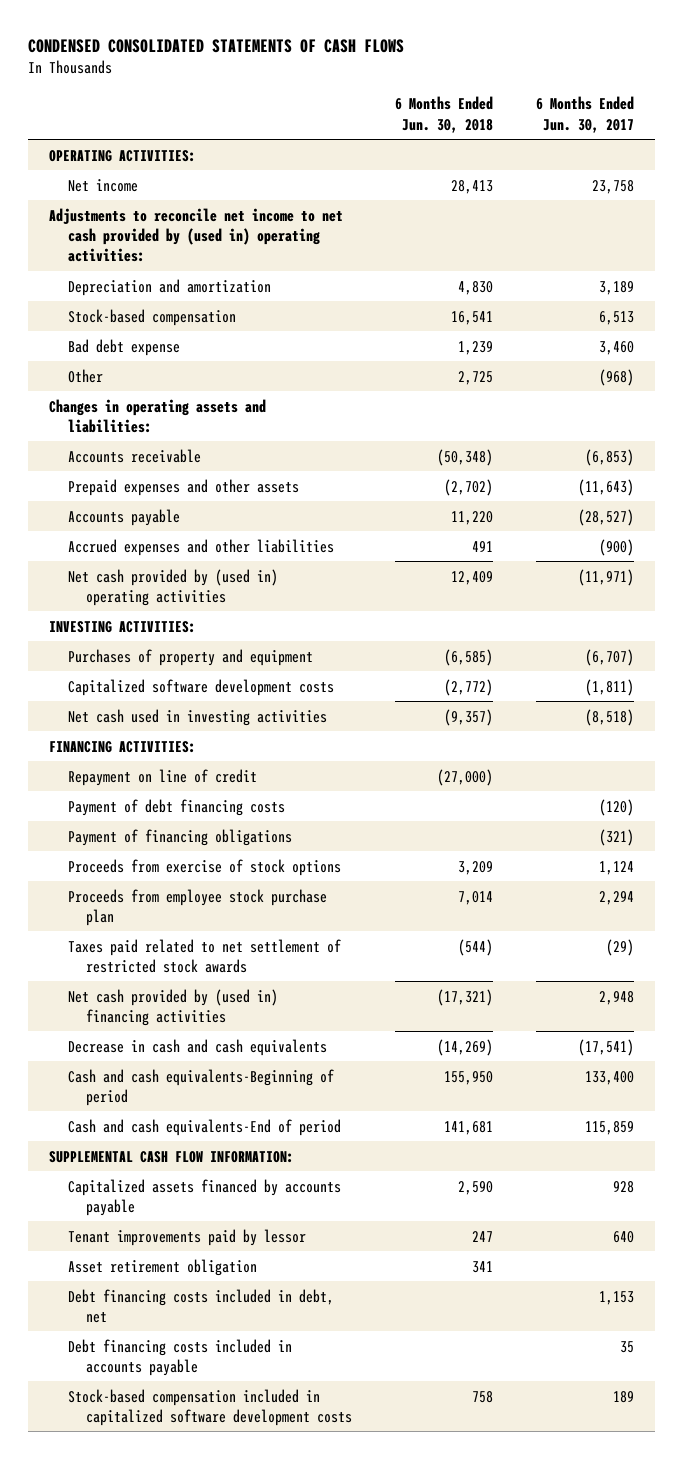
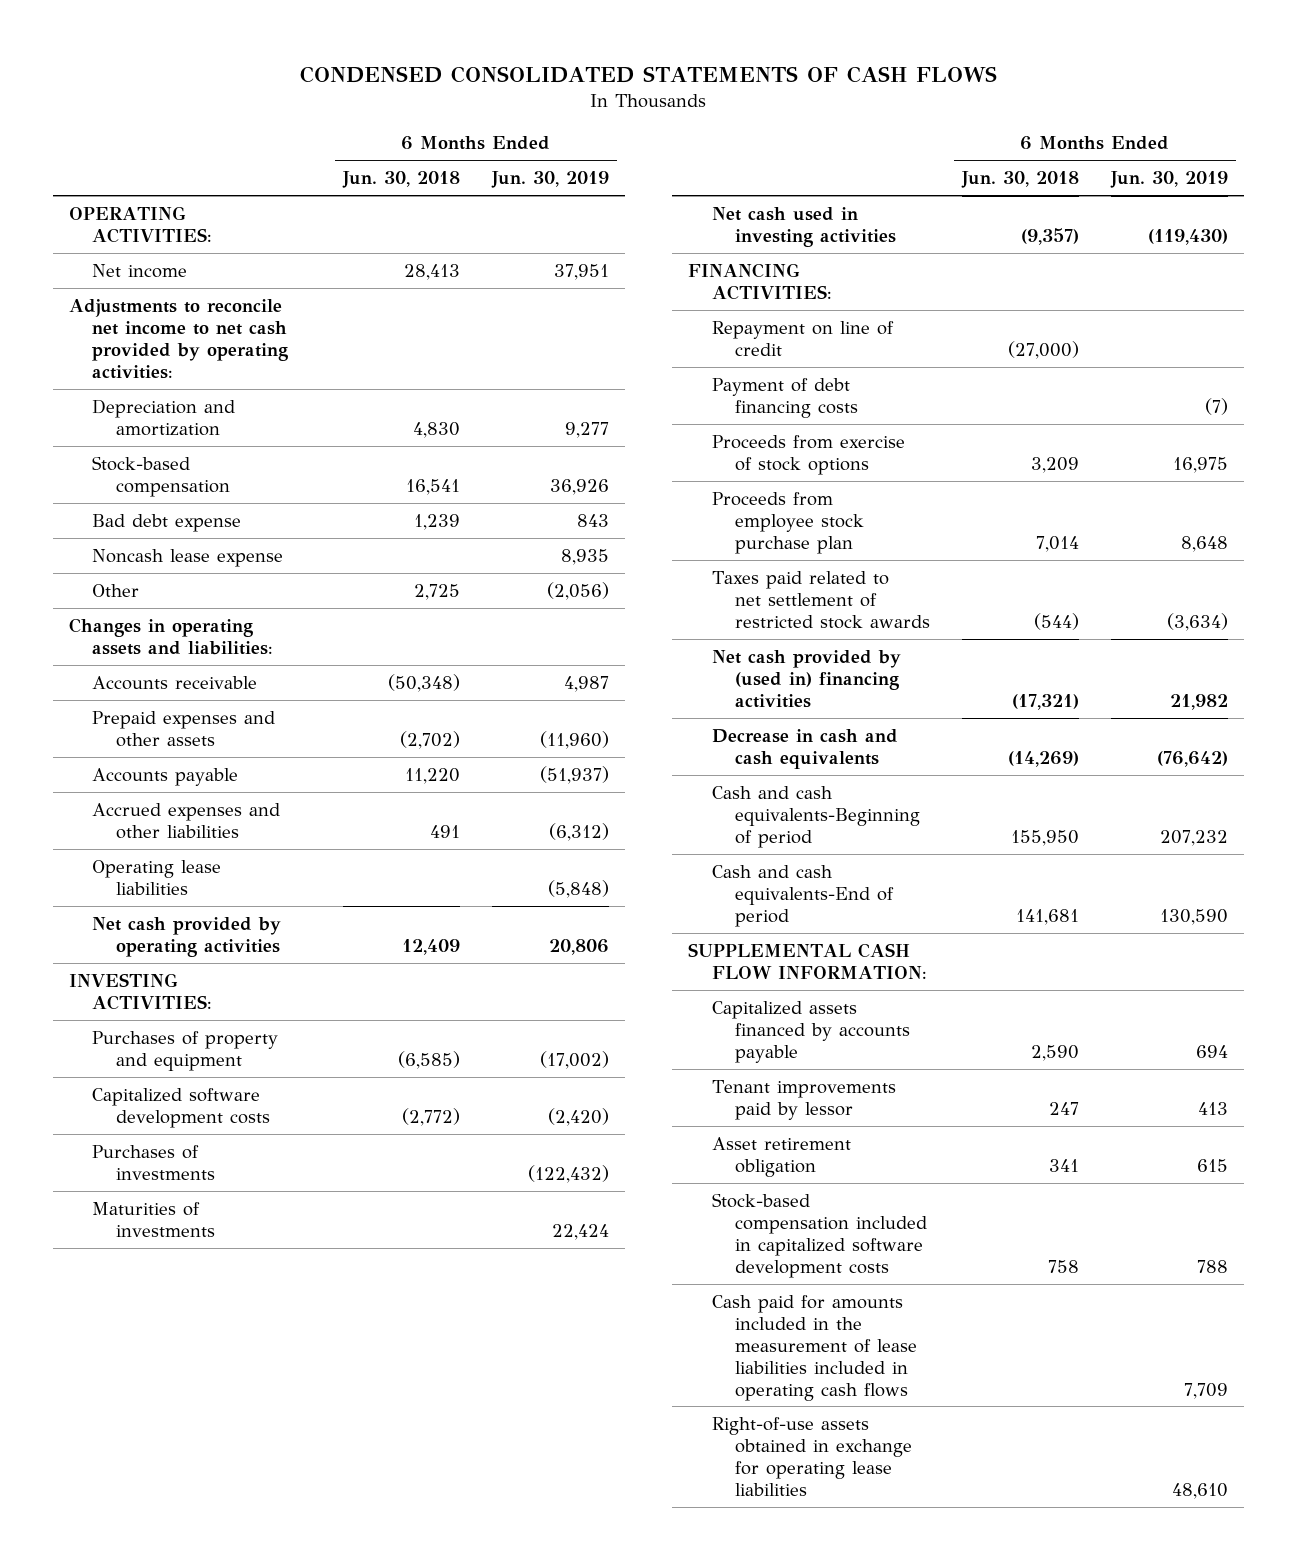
[536,96,635,133] 6 Months Ended Jun. 30, 2017 -> none
none -> [491,171,610,189] Jun. 30, 2019
[49,207,344,263] Adjustments to reconcile net income to net cash provided by (used in) operating activities: -> [68,298,289,379] Adjustments to reconcile net income to net cash provided by operating activities:
none -> [92,548,284,567] Noncash lease expense
none -> [92,859,222,895] Operating lease liabilities
[67,568,278,606] Net cash provided by (used in) operating activities -> [92,916,282,957] Net cash provided by operating activities
none -> [92,1144,216,1180] Purchases of investments
none -> [92,1201,216,1237] Maturities of investments
[67,828,292,846] Payment of financing obligations -> none
[67,1288,334,1323] Debt financing costs included in debt, net -> none
[67,1338,292,1376] Debt financing costs included in accounts payable -> none
none -> [711,1294,918,1401] Cash paid for amounts included in the measurement of lease liabilities included in operating cash flows
none -> [711,1416,913,1496] Right-of-use assets obtained in exchange for operating lease liabilities

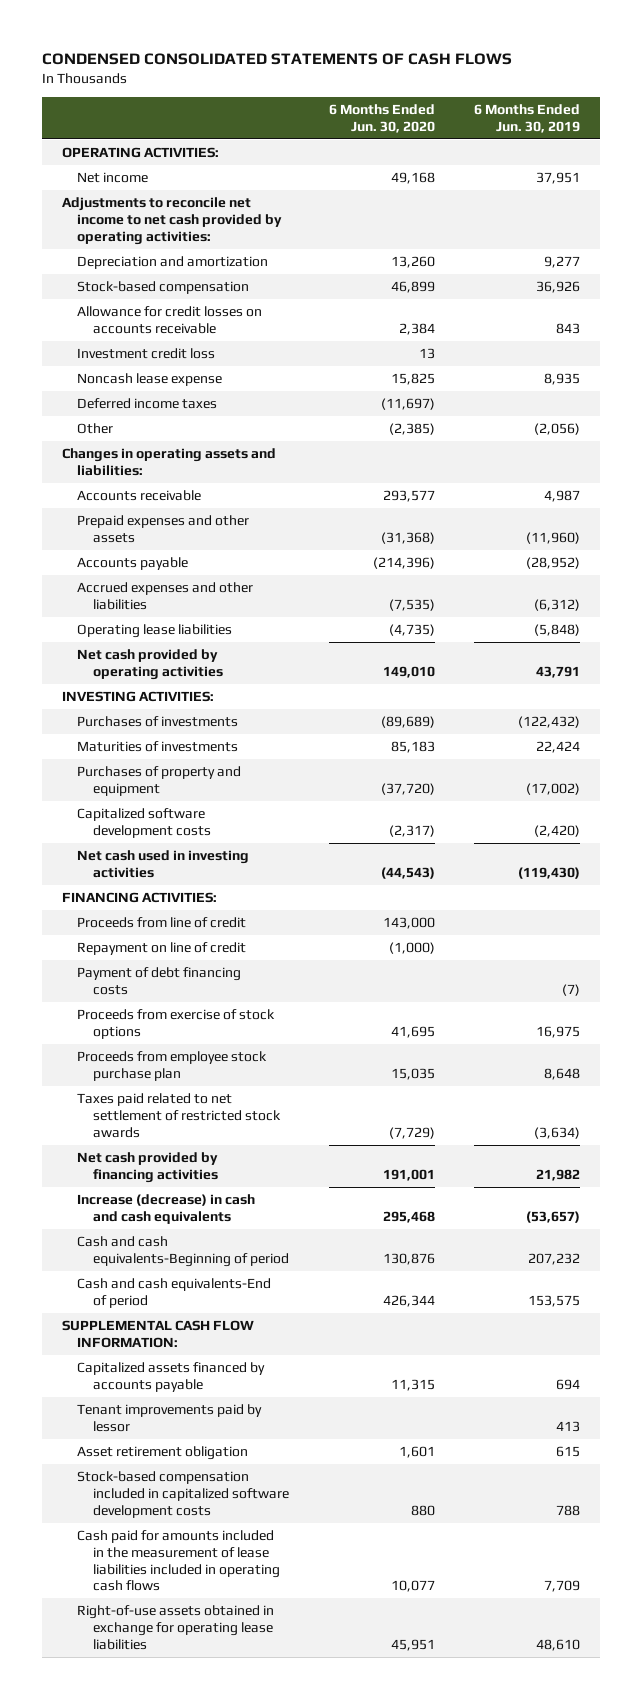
[342,171,461,189] Jun. 30, 2018 -> none
none -> [328,103,435,133] 6 Months Ended Jun. 30, 2020
[92,513,242,532] Bad debt expense -> [77,306,263,334] Allowance for credit losses on accounts receivable
none -> [77,348,216,360] Investment credit loss
none -> [77,398,218,410] Deferred income taxes
[540,765,610,784] (51,937) -> [526,557,581,570] (28,952)
[549,938,610,955] 20,806 -> [536,665,581,678] 43,791
[92,1030,279,1071] Purchases of property and equipment -> [77,766,242,796] Purchases of property and equipment
[92,1087,271,1128] Capitalized software development costs -> [77,808,212,838] Capitalized software development costs
none -> [77,917,247,929] Proceeds from line of credit
[711,649,901,708] Net cash provided by (used in) financing activities -> [77,1152,219,1183] Net cash provided by financing activities
[711,728,898,769] Decrease in cash and cash equivalents -> [77,1194,256,1224] Increase (decrease) in cash and cash equivalents
[1157,750,1229,767] (76,642) -> [526,1210,581,1223] (53,657)
[1160,908,1229,925] 130,590 -> [528,1294,581,1307] 153,575

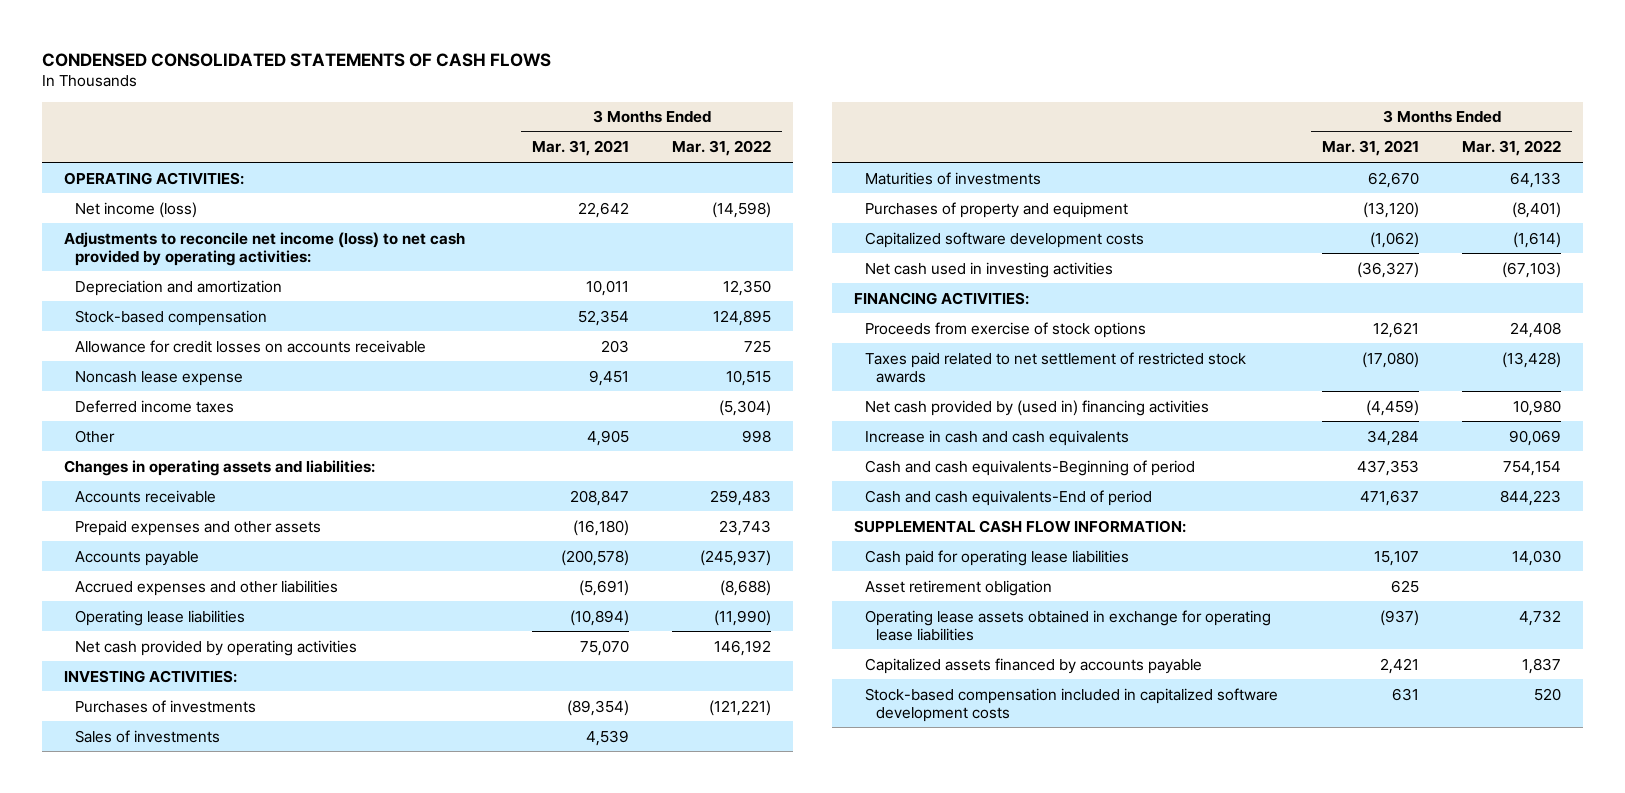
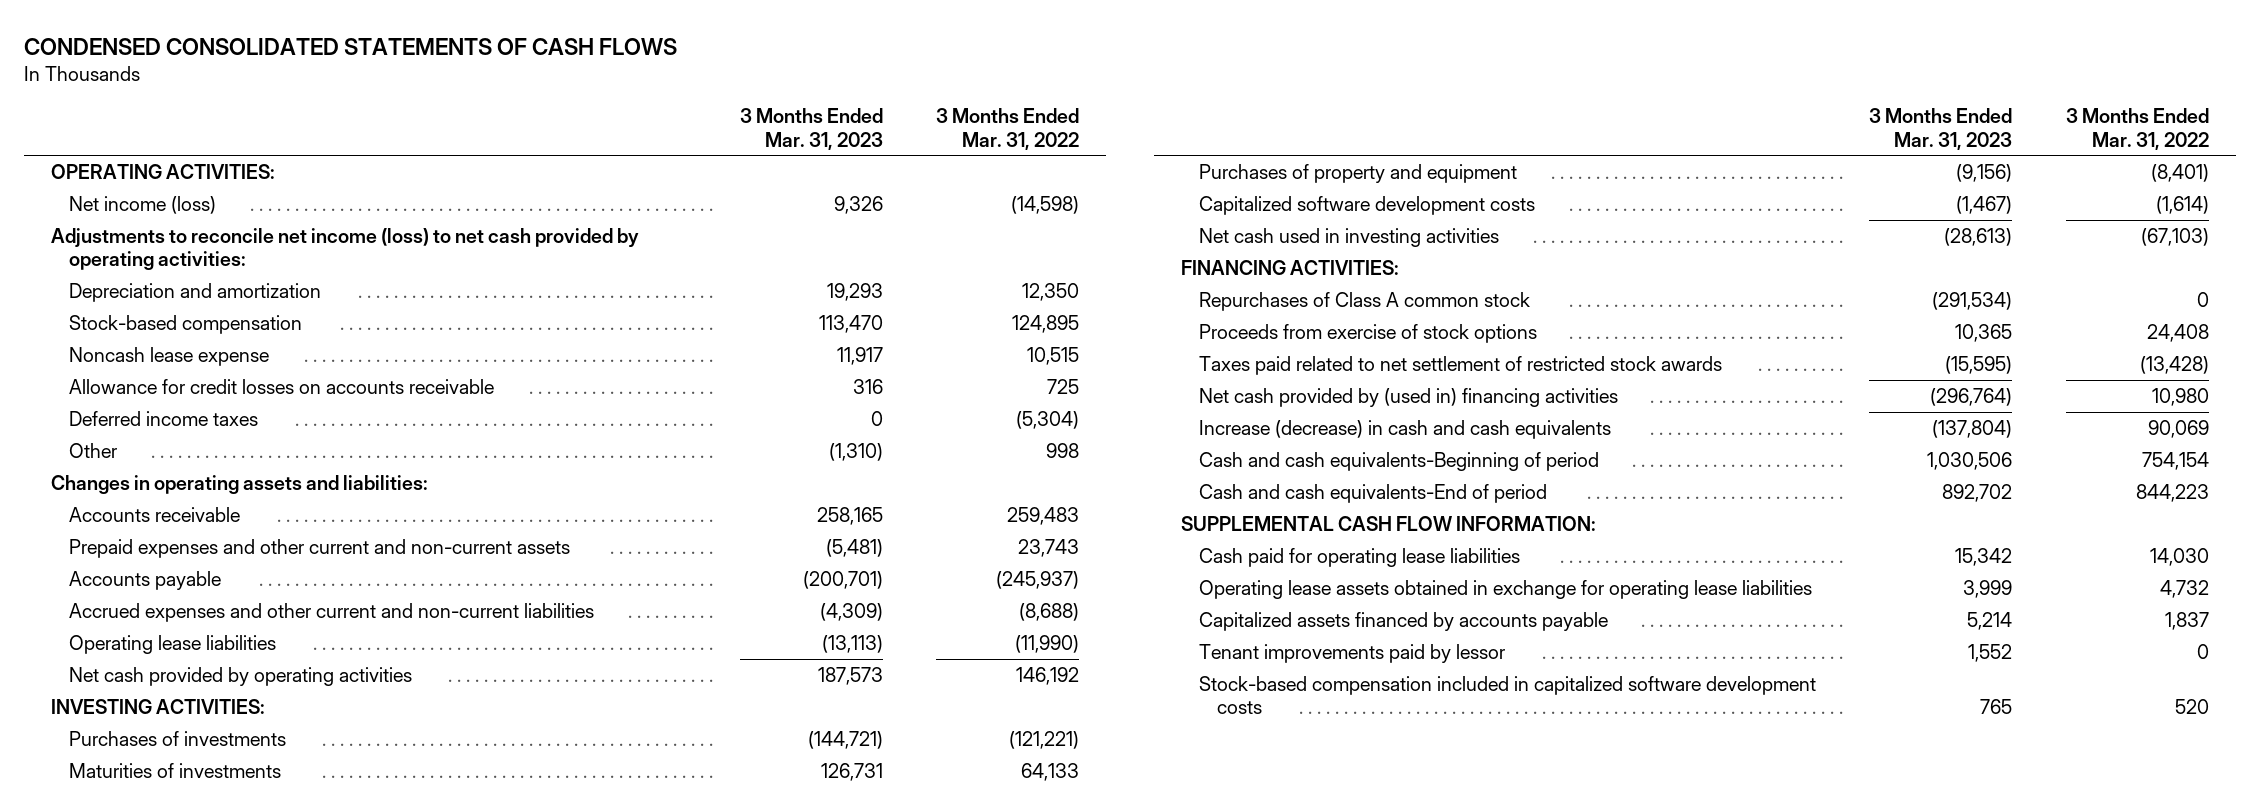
[531,140,629,157] Mar. 31, 2021 -> none
none -> [739,108,883,150] 3 Months Ended Mar. 31, 2023
[74,339,426,353] Allowance for credit losses on accounts receivable -> [69,378,495,394] Allowance for credit losses on accounts receivable
[74,519,321,536] Prepaid expenses and other assets -> [69,538,571,558] Prepaid expenses and other current and non-current assets
[74,579,338,596] Accrued expenses and other liabilities -> [69,602,595,622] Accrued expenses and other current and non-current liabilities
[74,729,220,743] Sales of investments -> none
none -> [1199,291,1531,311] Repurchases of Class A common stock
[864,429,1129,446] Increase in cash and cash equivalents -> [1199,419,1612,439] Increase (decrease) in cash and cash equivalents
[864,579,1052,596] Asset retirement obligation -> none
none -> [1199,643,1506,663] Tenant improvements paid by lessor

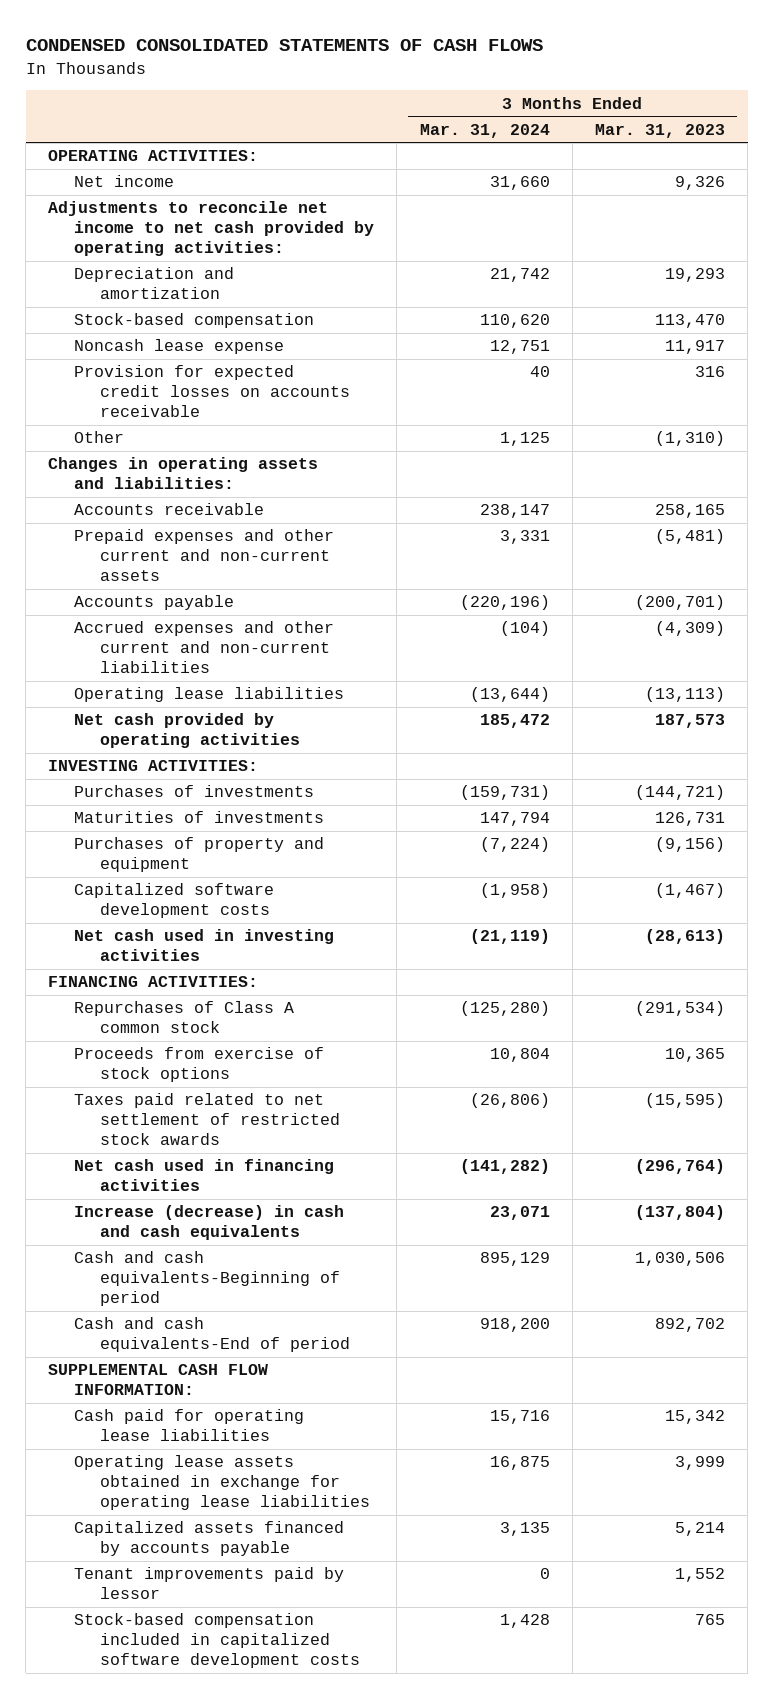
[935,108,1079,150] 3 Months Ended Mar. 31, 2022 -> none
none -> [419,123,550,138] Mar. 31, 2024
[69,195,217,214] Net income (loss) -> [74,175,175,188] Net income
[51,227,640,271] Adjustments to reconcile net income (loss) to net cash provided by operating activities: -> [48,201,375,257] Adjustments to reconcile net income to net cash provided by operating activities:
[69,410,259,426] Deferred income taxes -> none
[69,378,495,394] Allowance for credit losses on accounts receivable -> [74,365,351,418] Provision for expected credit losses on accounts receivable
[1199,387,1619,407] Net cash provided by (used in) financing activities -> [74,1159,335,1192] Net cash used in financing activities

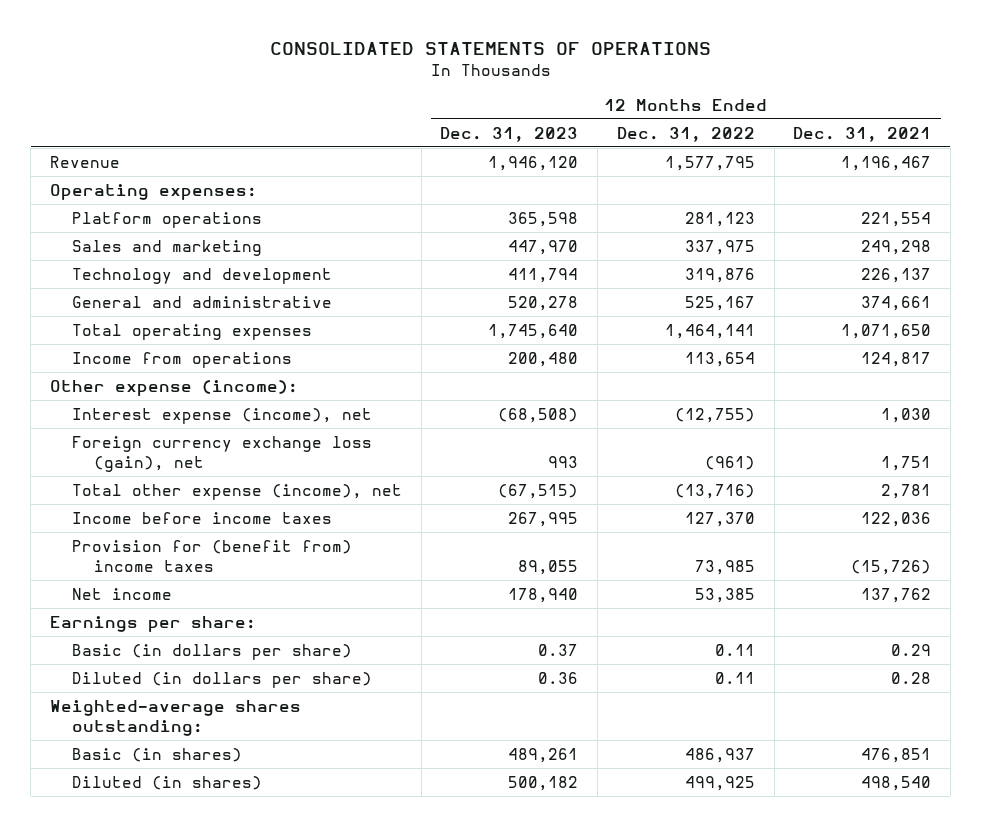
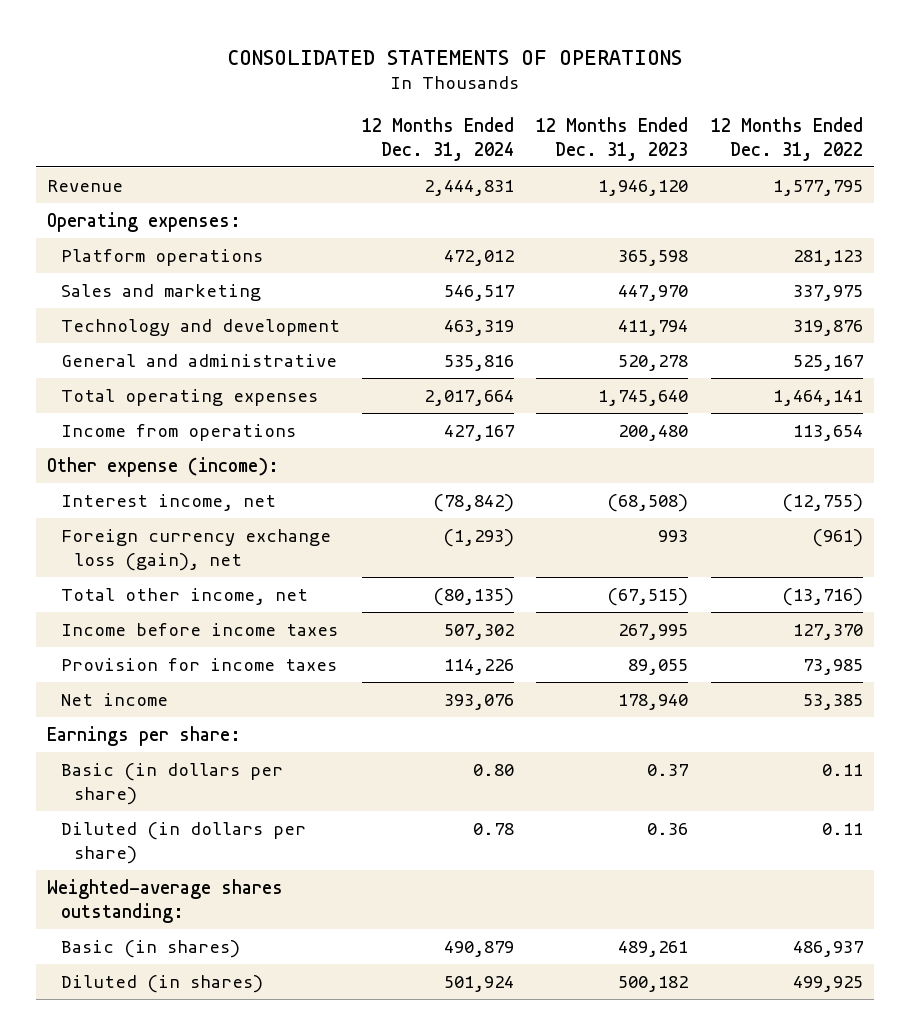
[793,126,932,142] Dec. 31, 2021 -> none
none -> [361,116,514,161] 12 Months Ended Dec. 31, 2024
[72,407,373,424] Interest expense (income), net -> [60,493,276,511] Interest income, net
[72,483,403,500] Total other expense (income), net -> [60,587,308,605] Total other income, net
[72,539,353,572] Provision for (benefit from) income taxes -> [60,657,337,671] Provision for income taxes

